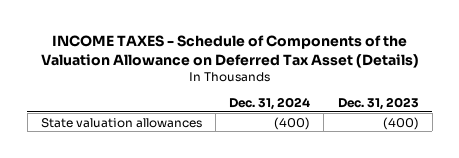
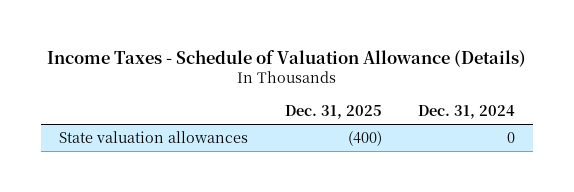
[40,34,419,68] INCOME TAXES - Schedule of Components of the Valuation Allowance on Deferred Tax Asset (Details) -> [47,49,527,67] Income Taxes - Schedule of Valuation Allowance (Details)
[337,97,419,111] Dec. 31, 2023 -> none
none -> [284,105,382,120] Dec. 31, 2025
[274,116,311,130] (400) -> [507,132,516,144] 0

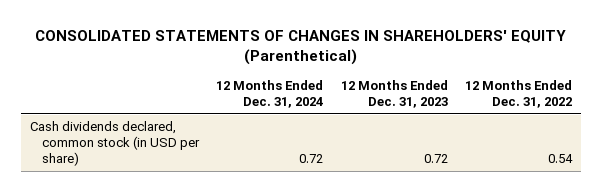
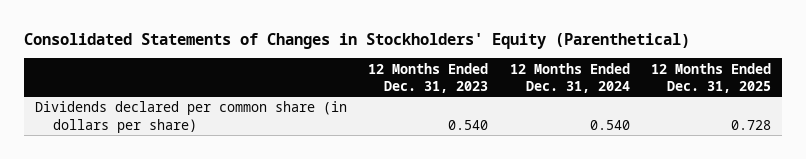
[34,29,566,65] CONSOLIDATED STATEMENTS OF CHANGES IN SHAREHOLDERS' EQUITY (Parenthetical) -> [23,32,690,49] Consolidated Statements of Changes in Stockholders' Equity (Parenthetical)
[465,80,573,109] 12 Months Ended Dec. 31, 2022 -> none
none -> [651,62,772,93] 12 Months Ended Dec. 31, 2025
[29,121,200,167] Cash dividends declared, common stock (in USD per share) -> [34,101,347,133] Dividends declared per common share (in dollars per share)
[299,154,324,164] 0.72 -> [589,119,630,130] 0.540
[423,154,448,164] 0.72 -> [448,119,489,130] 0.540

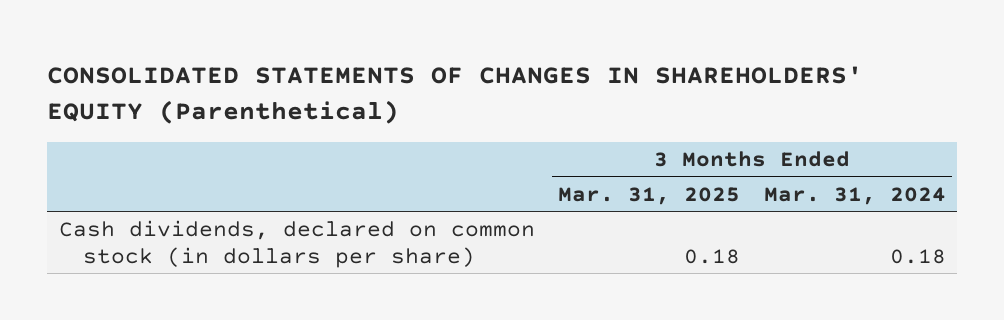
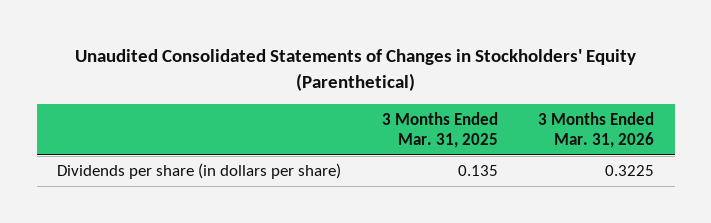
[46,66,863,125] CONSOLIDATED STATEMENTS OF CHANGES IN SHAREHOLDERS' EQUITY (Parenthetical) -> [74,49,636,91] Unaudited Consolidated Statements of Changes in Stockholders' Equity (Parenthetical)
[763,187,946,206] Mar. 31, 2024 -> none
none -> [538,111,655,149] 3 Months Ended Mar. 31, 2026
[58,220,535,268] Cash dividends, declared on common stock (in dollars per share) -> [57,163,342,180] Dividends per share (in dollars per share)
[684,248,741,264] 0.18 -> [457,165,498,177] 0.135

